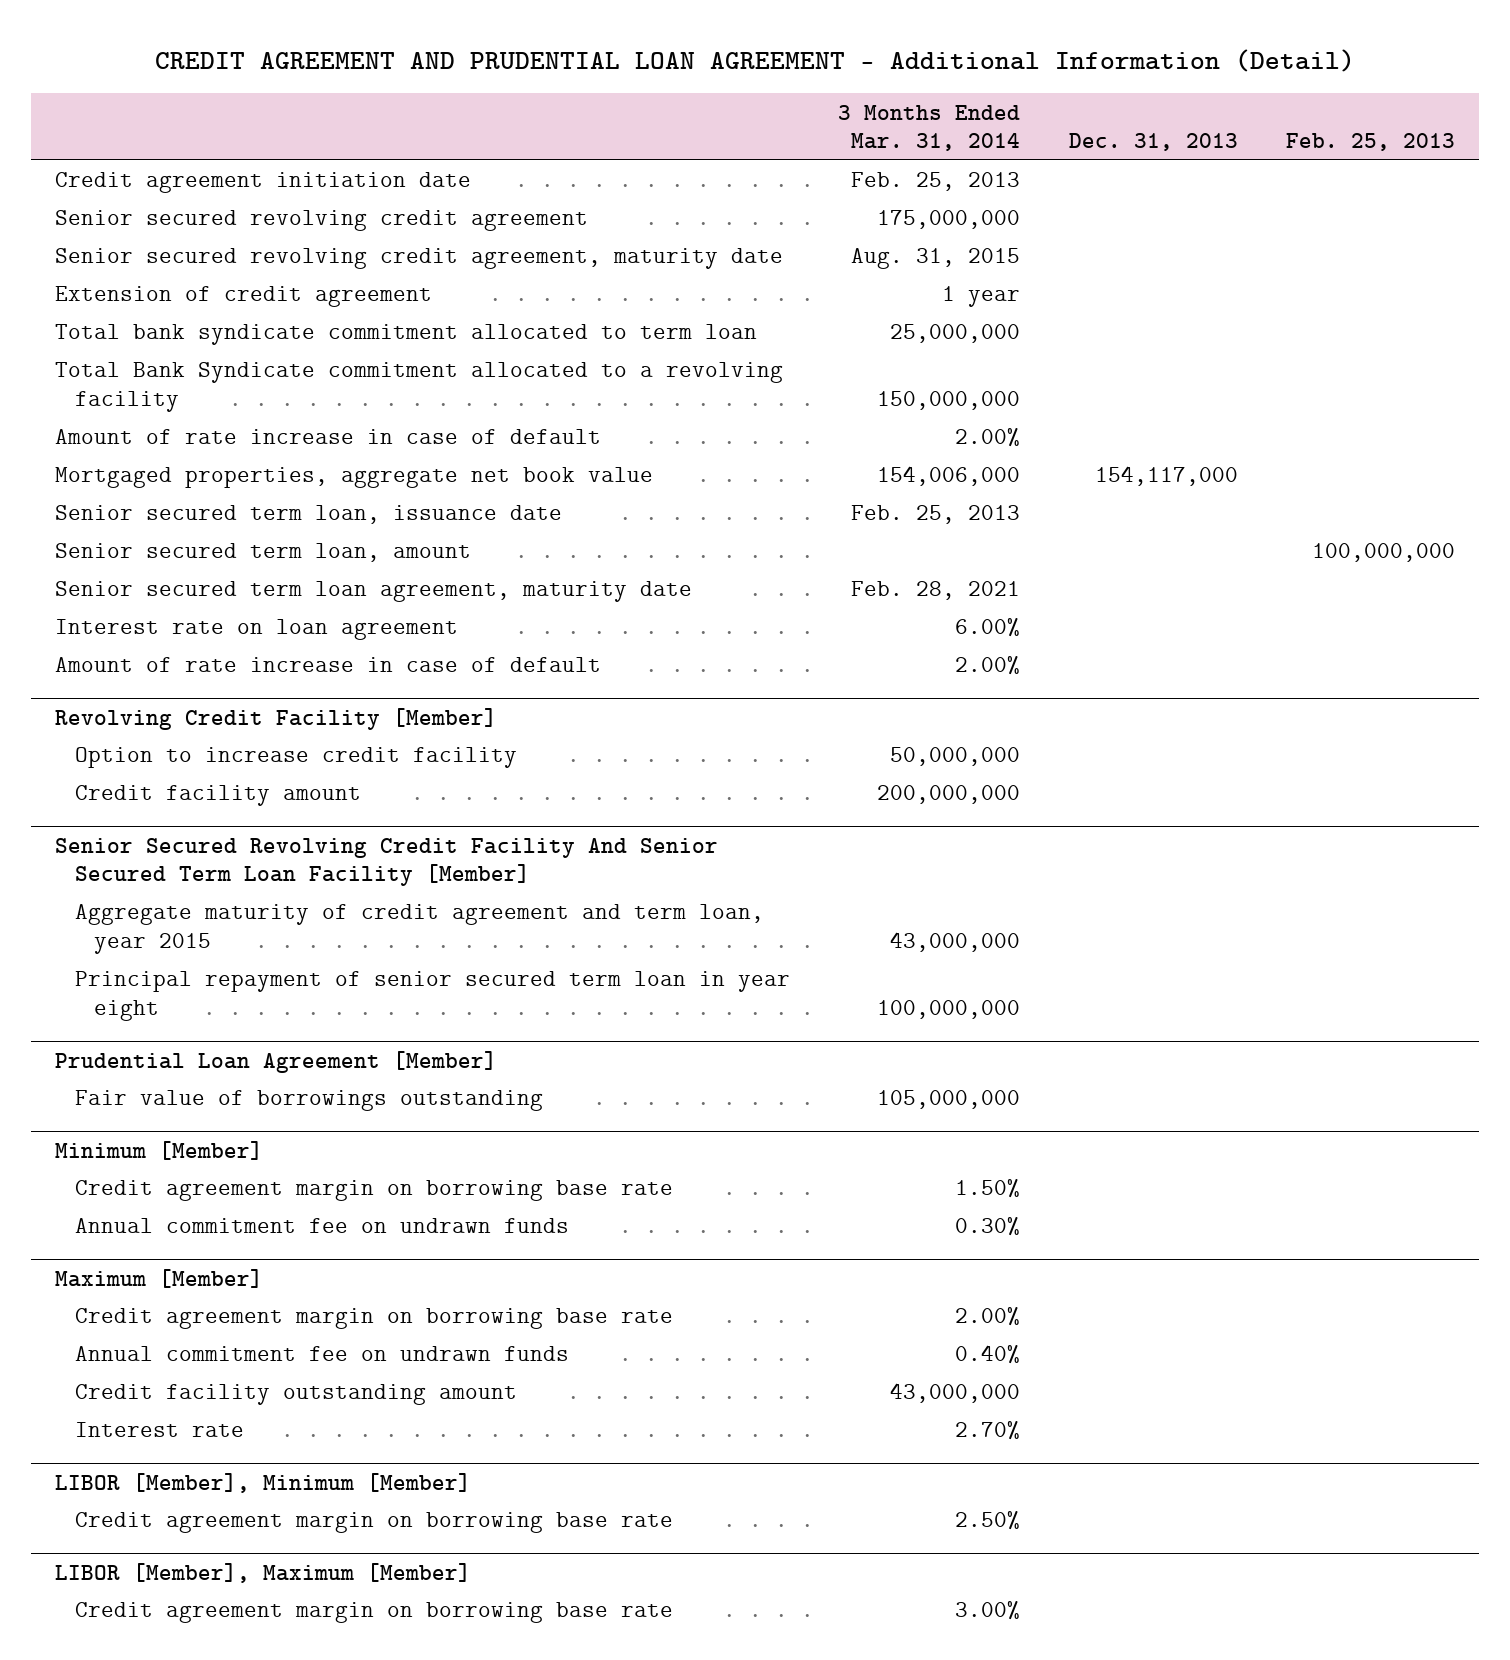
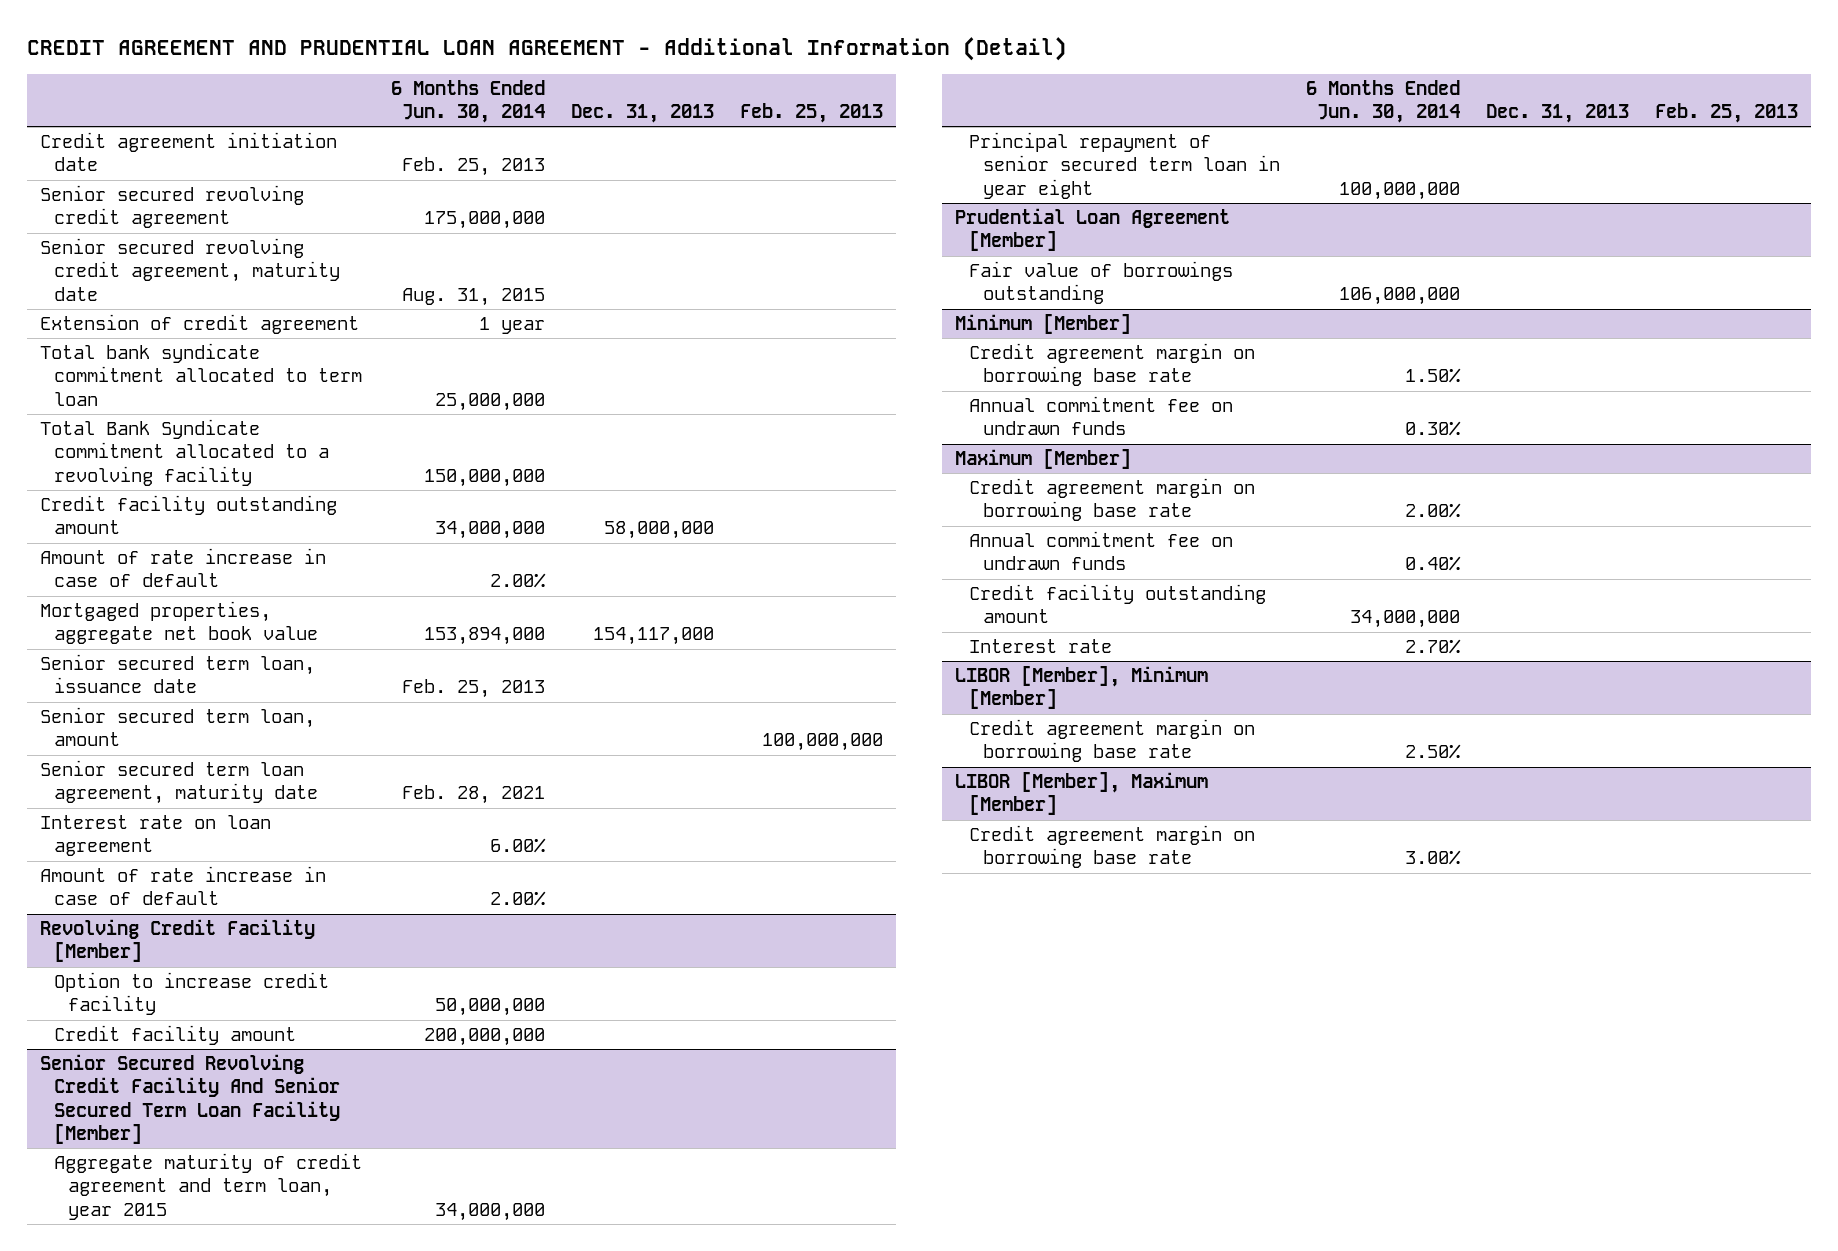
[838,104,1021,152] 3 Months Ended Mar. 31, 2014 -> none
none -> [390,79,545,124] 6 Months Ended Jun. 30, 2014
none -> [39,495,337,535] Credit facility outstanding amount

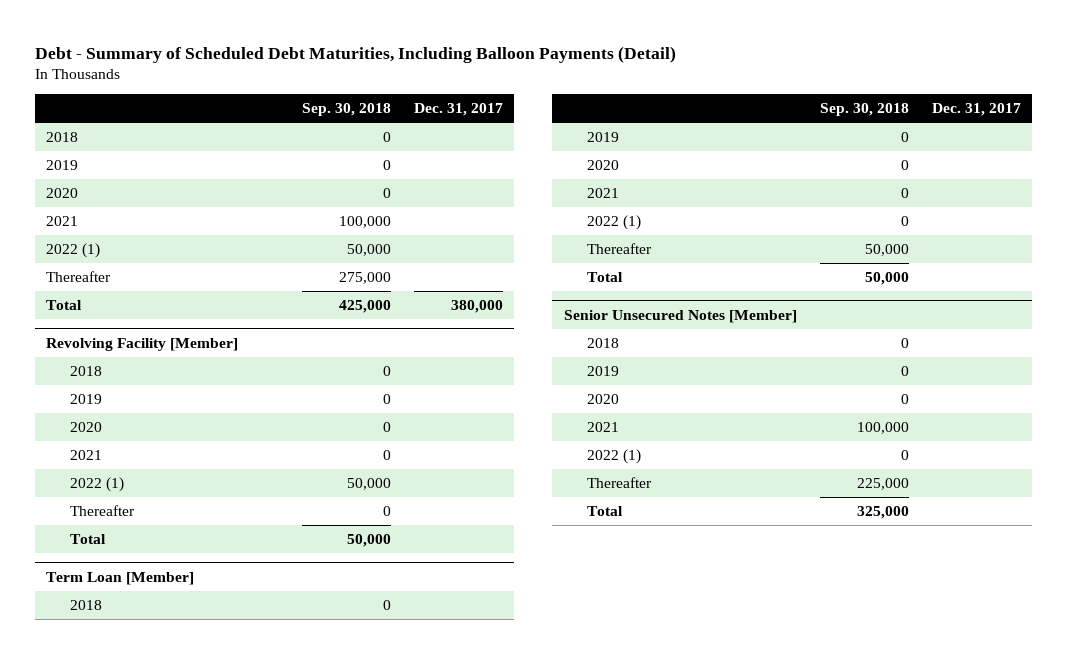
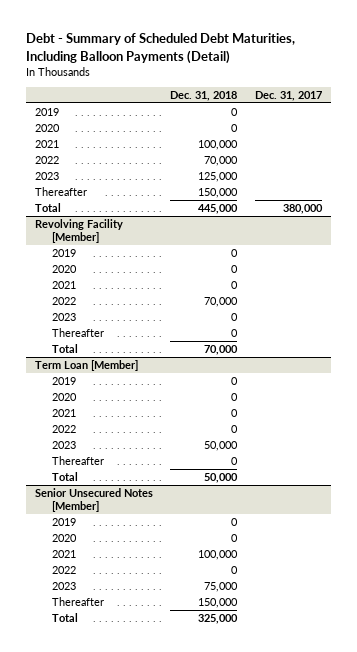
[302,103,392,117] Sep. 30, 2018 -> none
none -> [170,90,238,101] Dec. 31, 2018
[46,131,79,142] 2018 -> none
none -> [34,156,59,165] 2022
[46,242,101,258] 2022 (1) -> [34,172,59,181] 2023
[69,365,102,376] 2018 -> none
none -> [52,297,77,306] 2022
[69,476,124,492] 2022 (1) -> [52,313,77,322] 2023
[69,599,102,610] 2018 -> none
none -> [52,425,77,434] 2022
[587,214,642,230] 2022 (1) -> [52,441,77,450] 2023
[587,337,620,348] 2018 -> none
none -> [52,566,77,575] 2022
[587,448,642,464] 2022 (1) -> [52,582,77,591] 2023

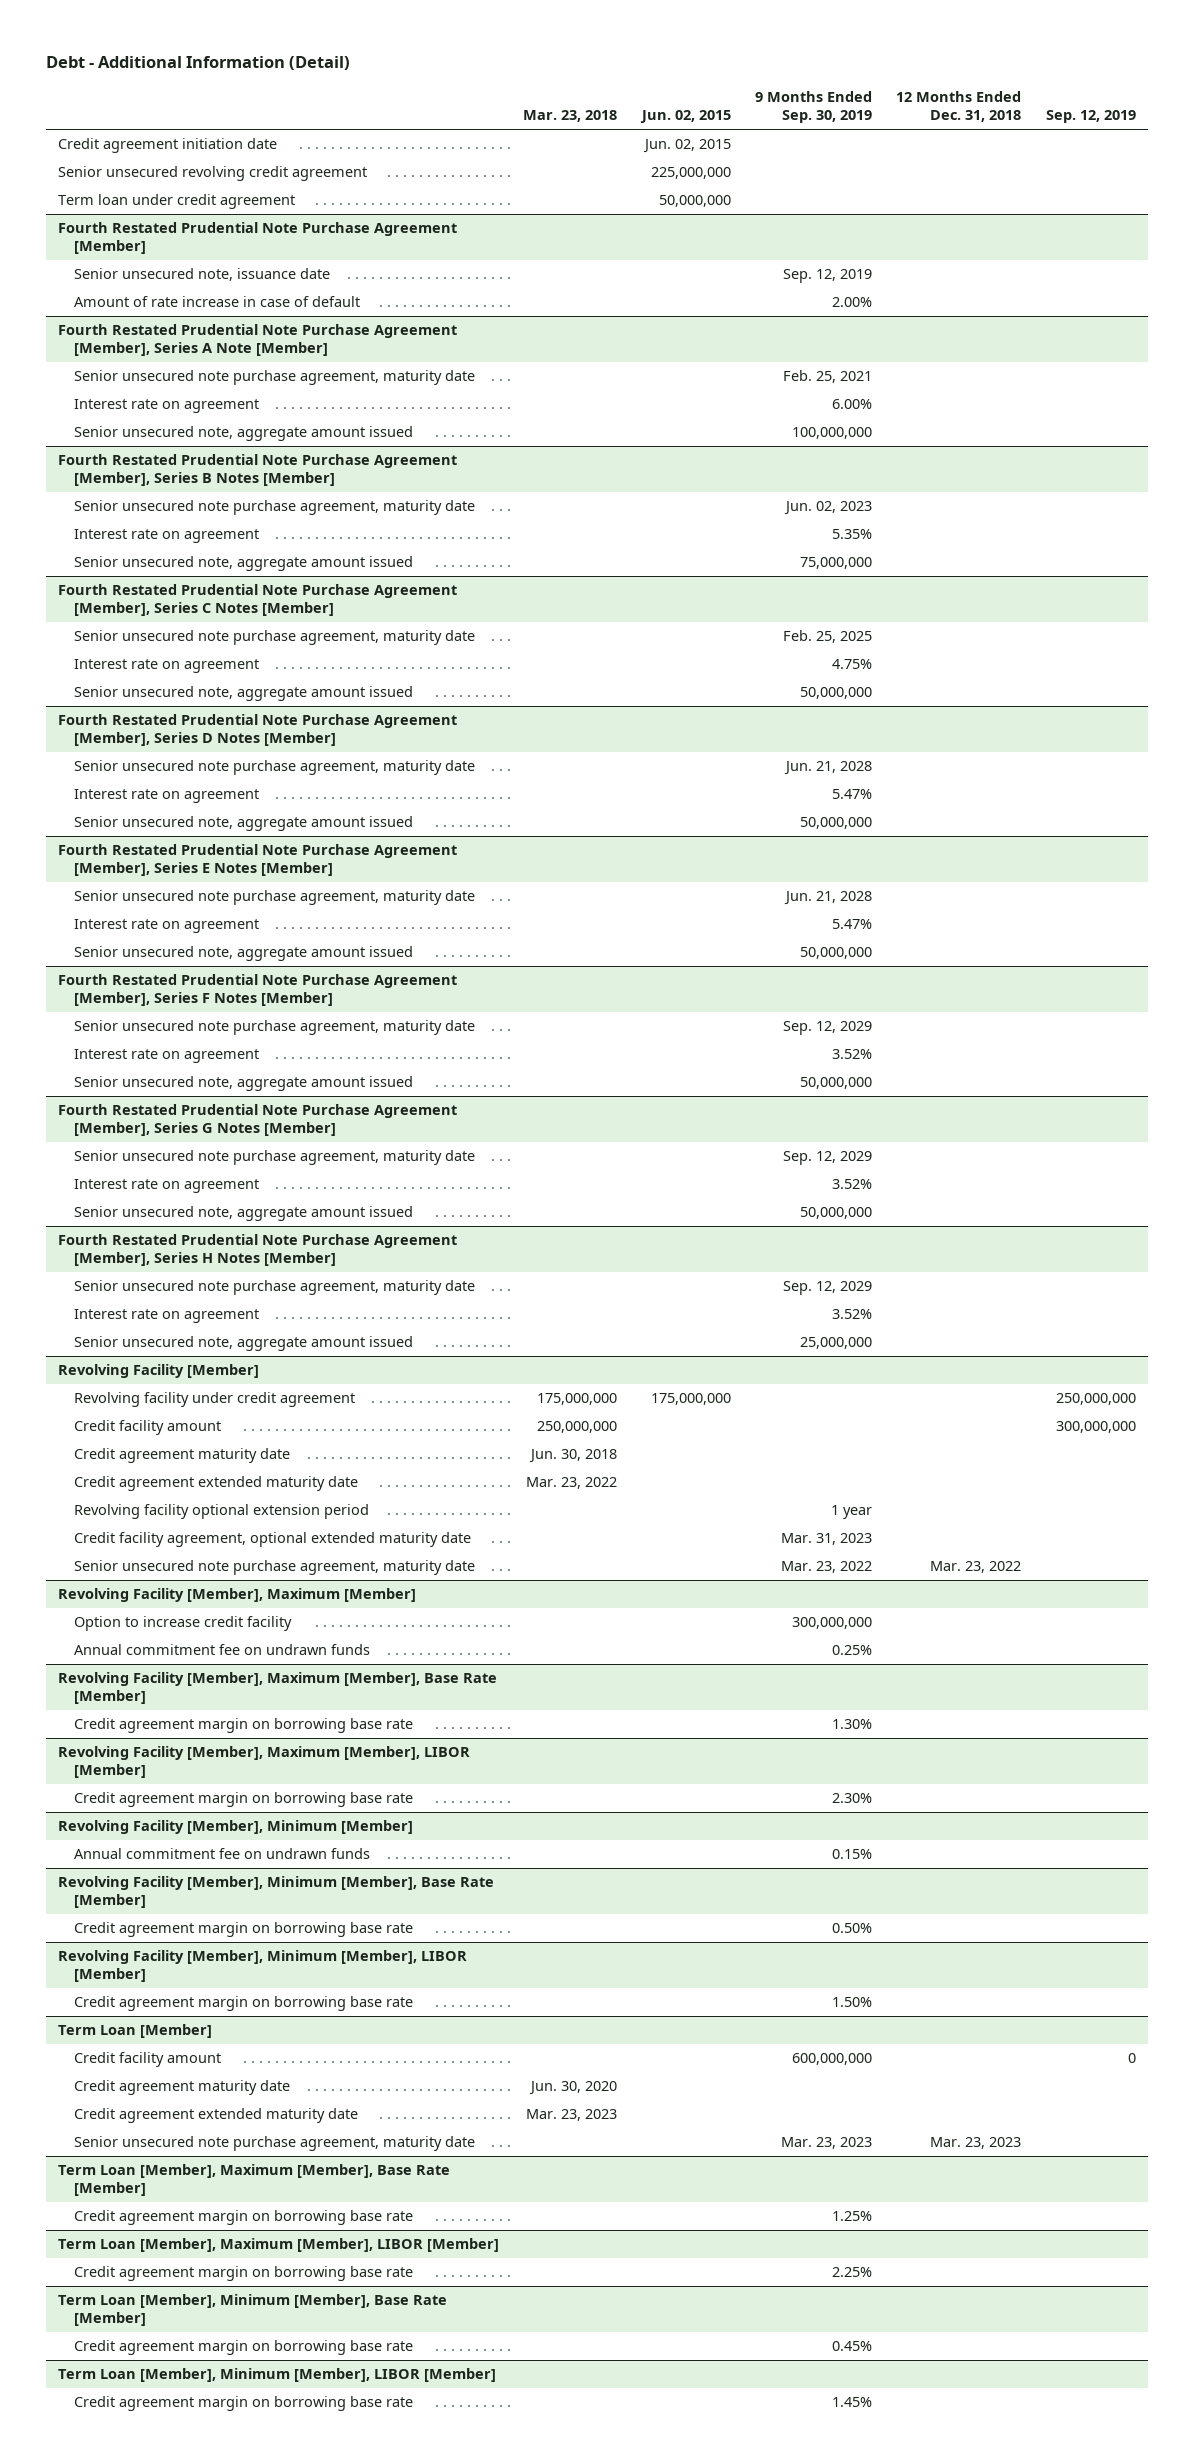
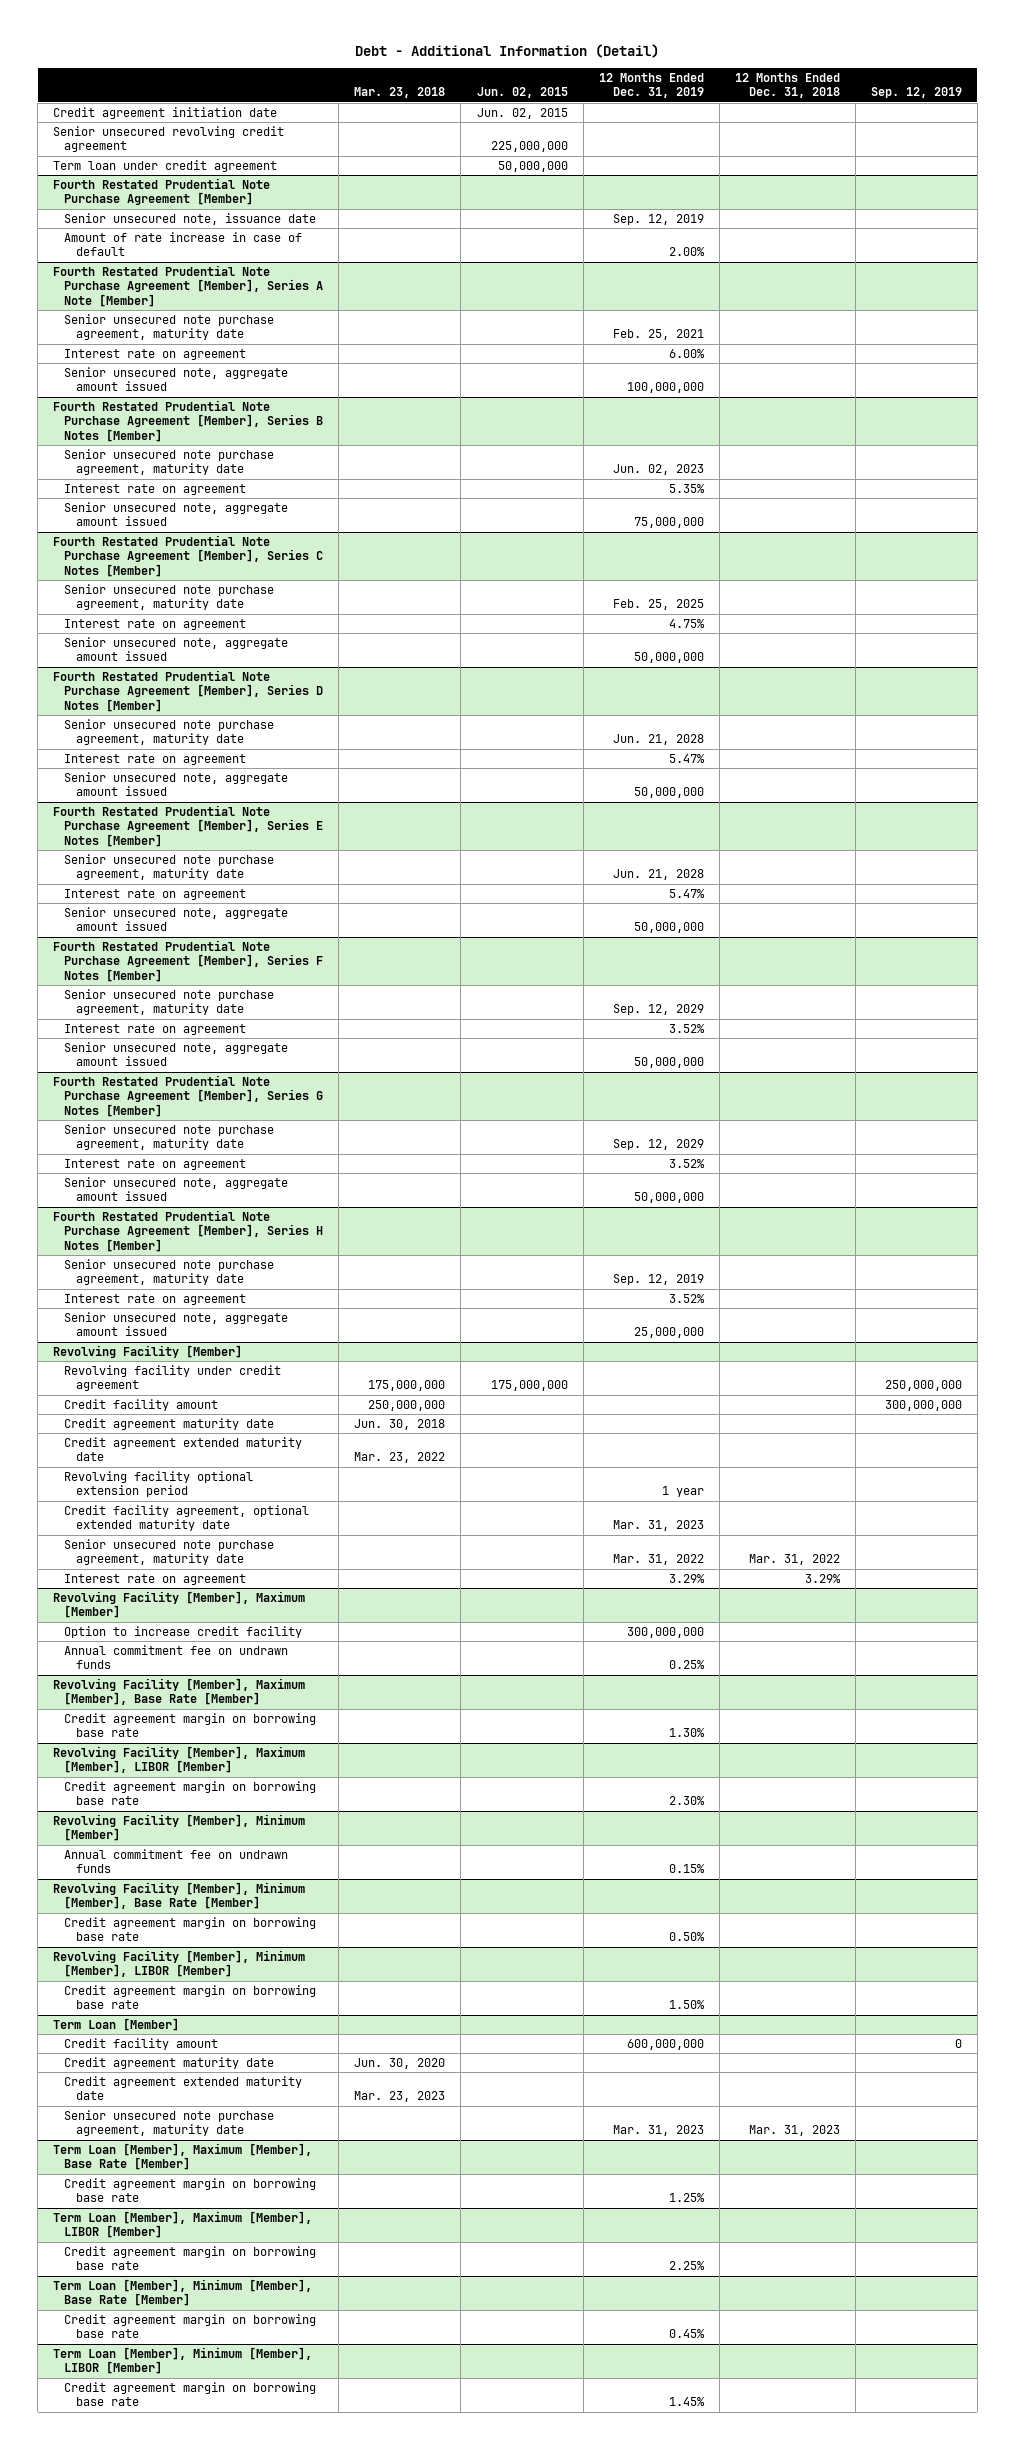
[755,91,873,124] 9 Months Ended Sep. 30, 2019 -> none
none -> [598,72,704,99] 12 Months Ended Dec. 31, 2019
[930,1561,1022,1574] Mar. 23, 2022 -> [748,1554,840,1566] Mar. 31, 2022
none -> [64,1573,247,1585] Interest rate on agreement
[930,2137,1022,2150] Mar. 23, 2023 -> [748,2125,840,2137] Mar. 31, 2023

